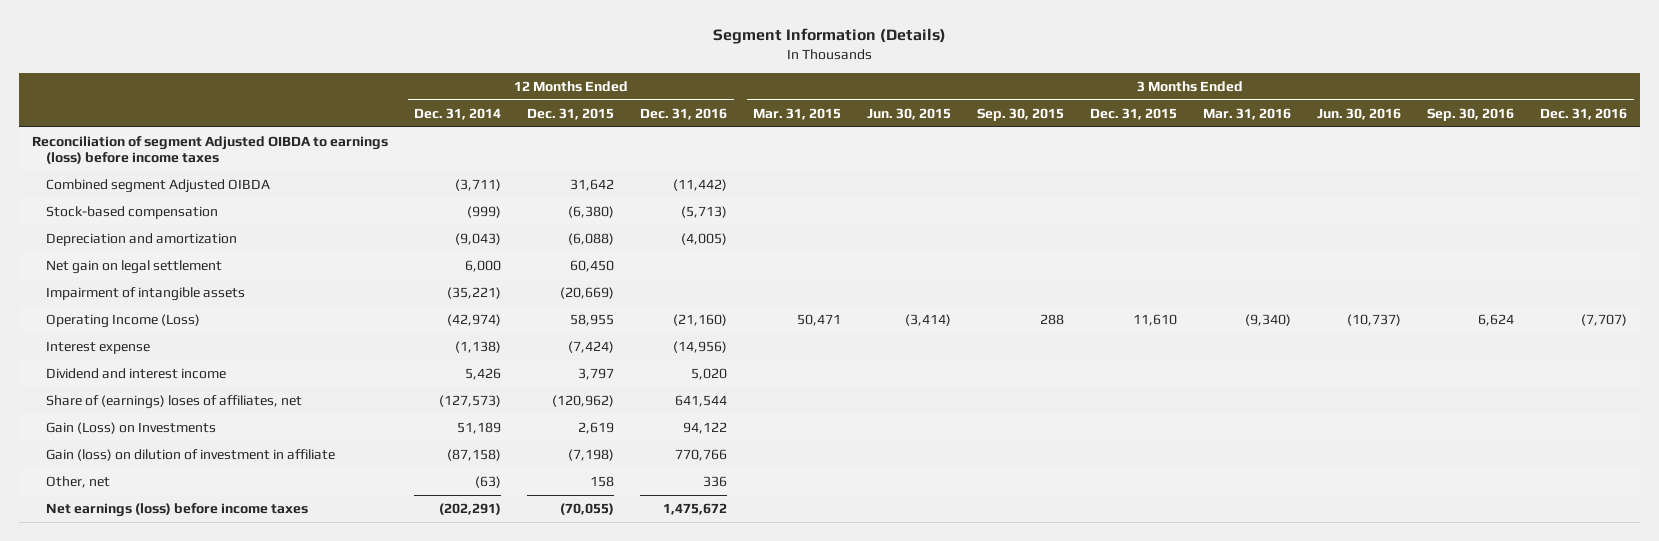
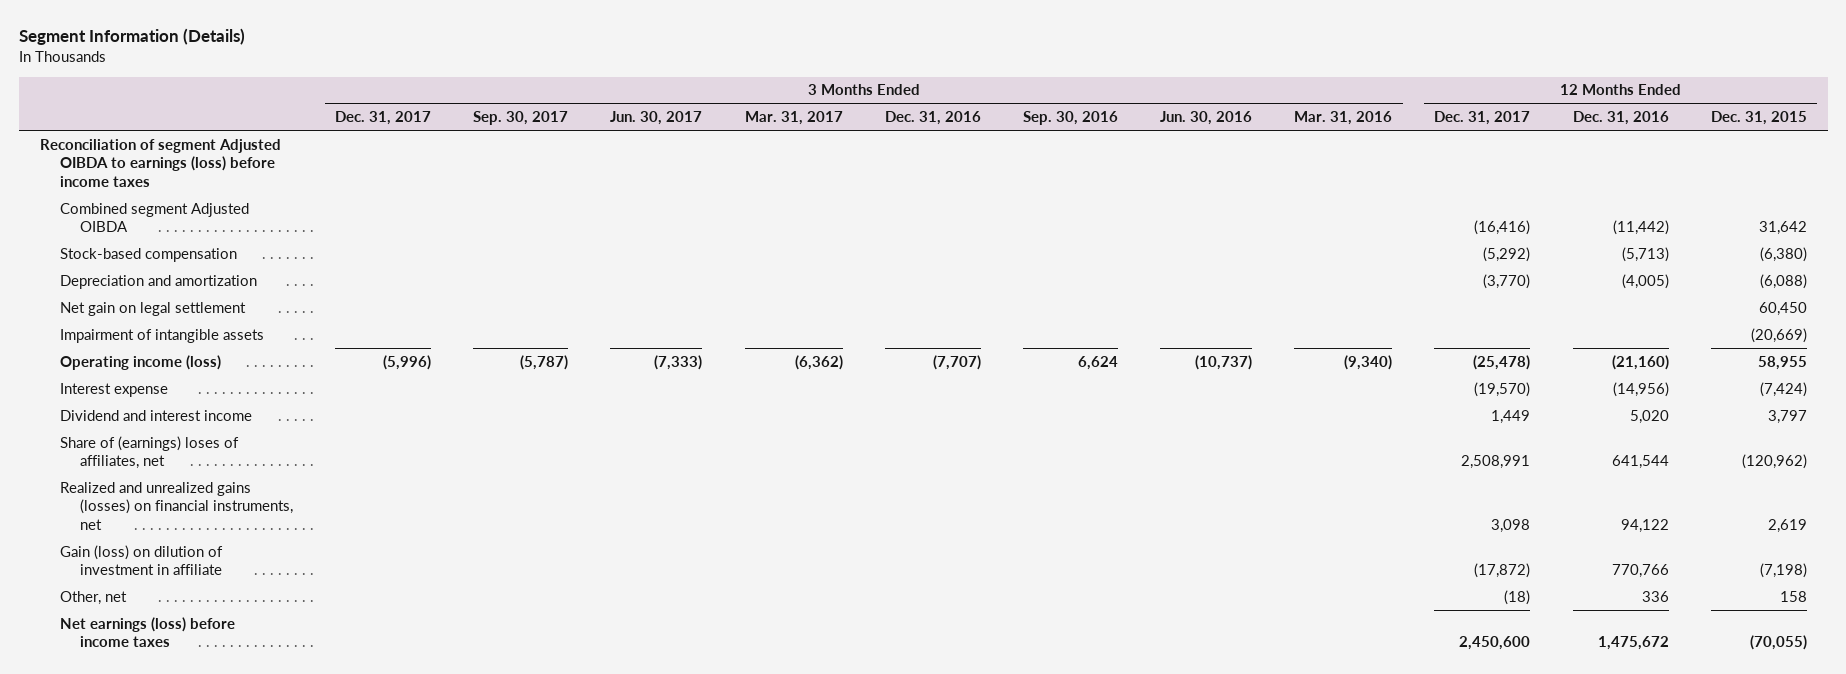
[414,107,502,120] Dec. 31, 2014 -> none
[753,107,842,120] Mar. 31, 2015 -> none
[867,107,952,120] Jun. 30, 2015 -> none
[977,107,1065,121] Sep. 30, 2015 -> none
[1090,107,1178,120] Dec. 31, 2015 -> none
none -> [335,111,432,126] Dec. 31, 2017
none -> [473,111,569,126] Sep. 30, 2017
none -> [610,111,703,126] Jun. 30, 2017
none -> [744,111,843,126] Mar. 31, 2017
none -> [1434,111,1531,126] Dec. 31, 2017
[46,313,201,328] Operating Income (Loss) -> [59,354,221,370] Operating income (loss)
[46,421,217,434] Gain (Loss) on Investments -> [59,481,294,530] Realized and unrealized gains (losses) on financial instruments, net

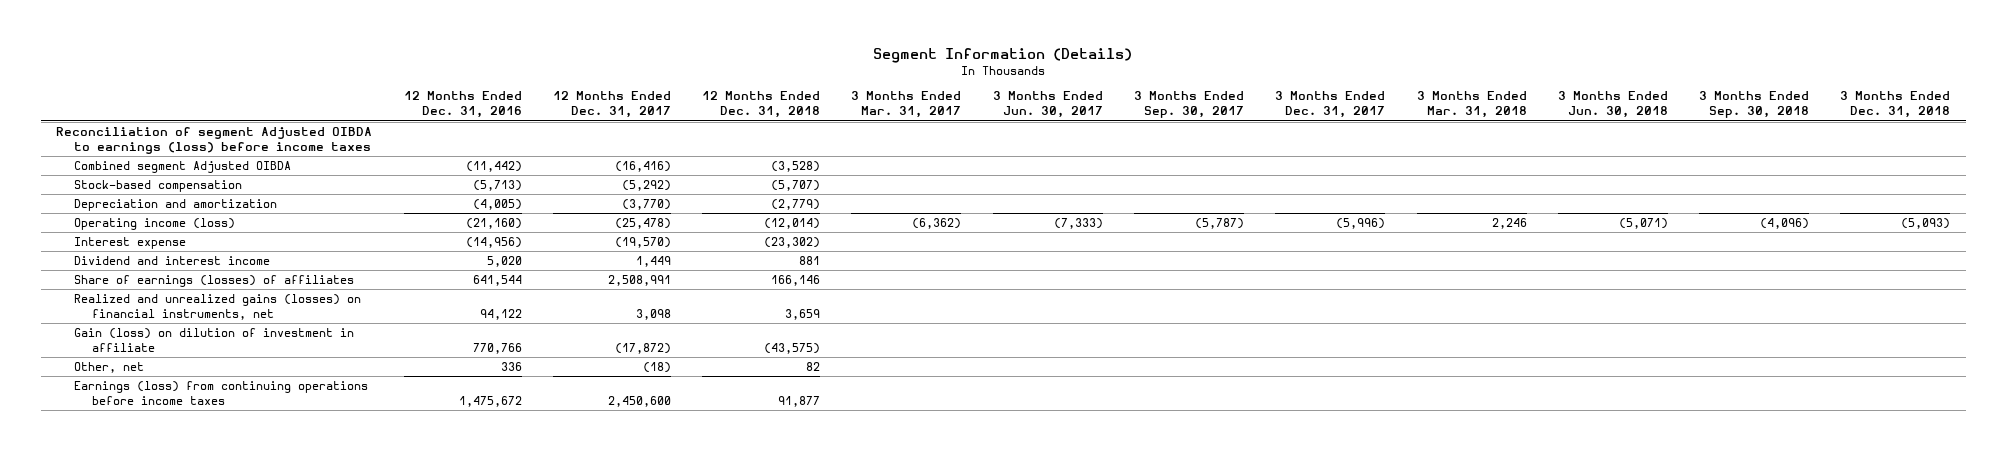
[884,111,981,126] Dec. 31, 2016 -> none
[1022,111,1118,126] Sep. 30, 2016 -> none
[1160,111,1253,126] Jun. 30, 2016 -> none
[1294,111,1393,126] Mar. 31, 2016 -> none
[1710,111,1807,126] Dec. 31, 2015 -> none
none -> [702,91,821,119] 12 Months Ended Dec. 31, 2018
none -> [1416,91,1527,119] 3 Months Ended Mar. 31, 2018
none -> [1557,91,1668,119] 3 Months Ended Jun. 30, 2018
none -> [1699,91,1810,119] 3 Months Ended Sep. 30, 2018
none -> [1840,91,1951,119] 3 Months Ended Dec. 31, 2018
[59,301,246,316] Net gain on legal settlement -> none
[59,328,264,343] Impairment of intangible assets -> none
[59,435,239,470] Share of (earnings) loses of affiliates, net -> [74,275,355,288] Share of earnings (losses) of affiliates
[59,616,235,648] Net earnings (loss) before income taxes -> [74,381,369,406] Earnings (loss) from continuing operations before income taxes

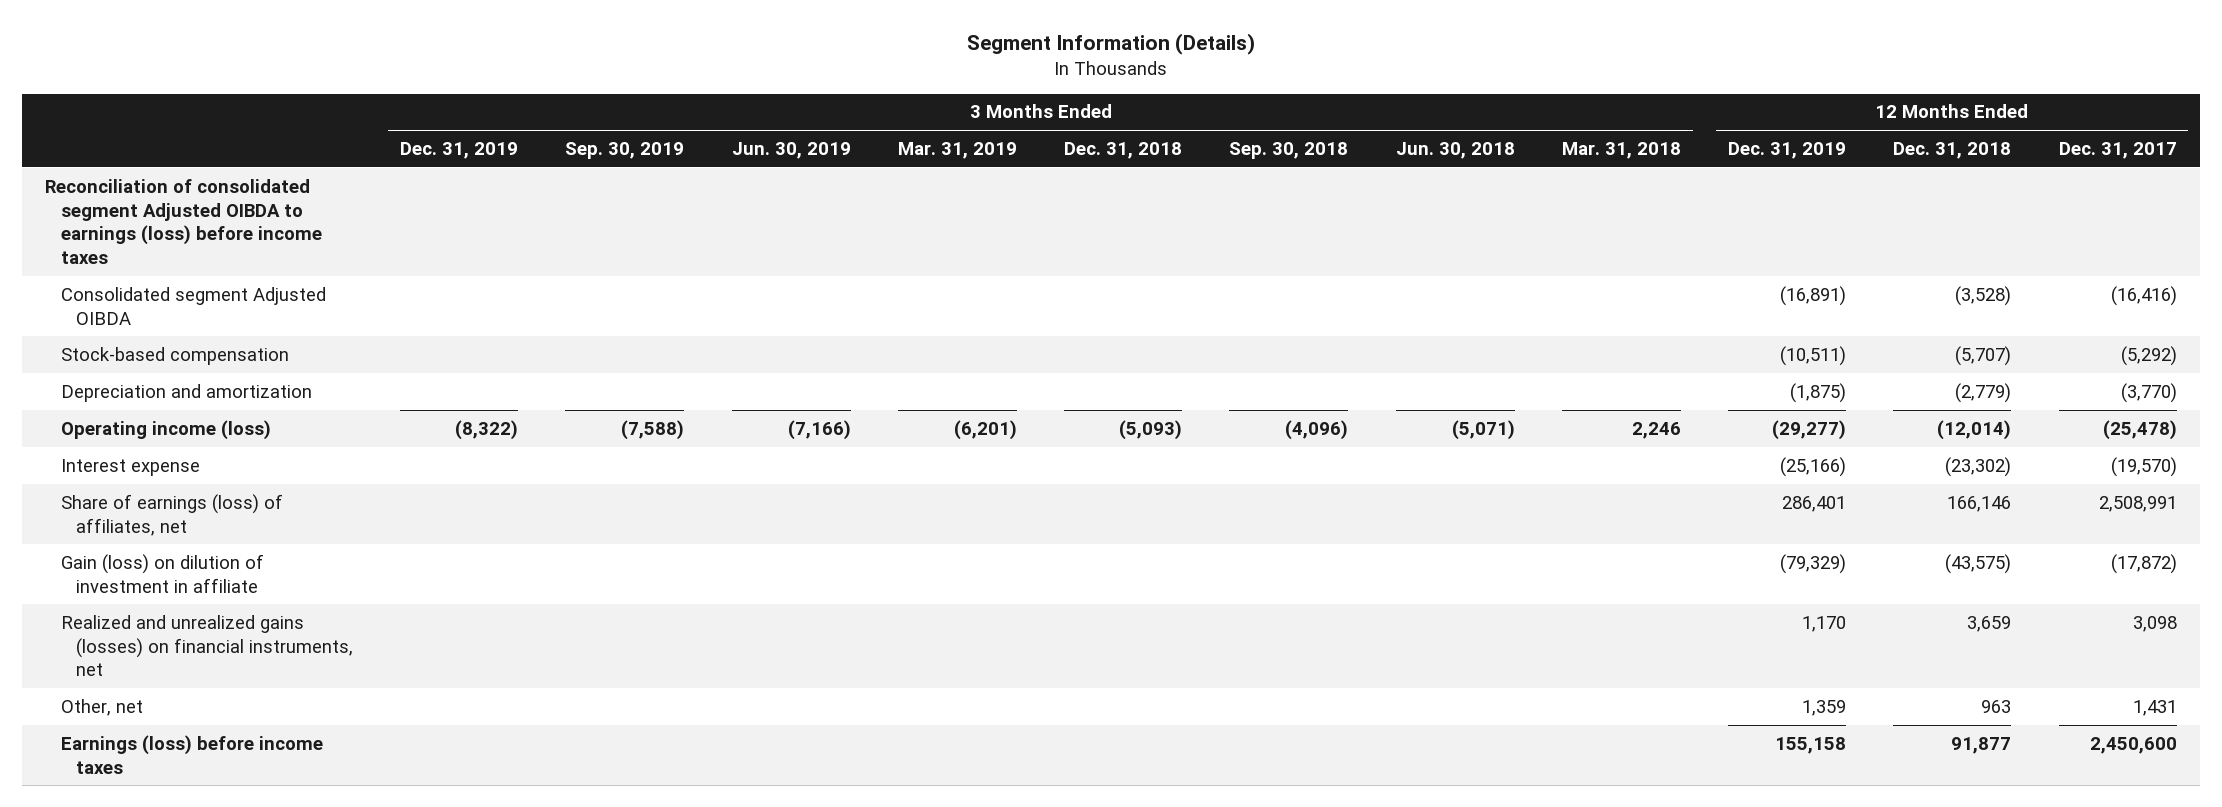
[403,91,522,119] 12 Months Ended Dec. 31, 2016 -> none
[851,91,962,119] 3 Months Ended Mar. 31, 2017 -> none
[992,91,1103,119] 3 Months Ended Jun. 30, 2017 -> none
[1134,91,1245,119] 3 Months Ended Sep. 30, 2017 -> none
[1275,91,1386,119] 3 Months Ended Dec. 31, 2017 -> none
none -> [400,141,519,159] Dec. 31, 2019
none -> [565,141,685,159] Sep. 30, 2019
none -> [731,141,851,159] Jun. 30, 2019
none -> [897,141,1017,159] Mar. 31, 2019
none -> [1728,141,1847,159] Dec. 31, 2019
[56,127,373,155] Reconciliation of segment Adjusted OIBDA to earnings (loss) before income taxes -> [45,178,322,265] Reconciliation of consolidated segment Adjusted OIBDA to earnings (loss) before income taxes
[74,161,292,174] Combined segment Adjusted OIBDA -> [60,286,326,325] Consolidated segment Adjusted OIBDA
[74,256,271,266] Dividend and interest income -> none
[74,275,355,288] Share of earnings (losses) of affiliates -> [60,493,283,536] Share of earnings (loss) of affiliates, net
[74,294,362,321] Realized and unrealized gains (losses) on financial instruments, net -> [60,614,354,677] Realized and unrealized gains (losses) on financial instruments, net
[642,362,671,374] (18) -> [2132,699,2177,716] 1,431
[806,362,821,372] 82 -> [1981,699,2012,713] 963
[74,381,369,406] Earnings (loss) from continuing operations before income taxes -> [60,734,323,774] Earnings (loss) before income taxes

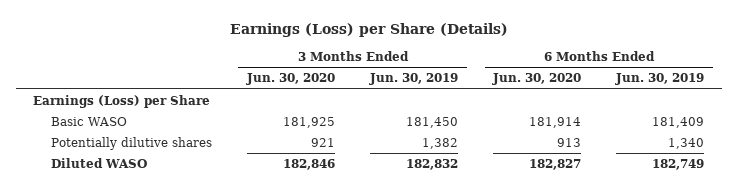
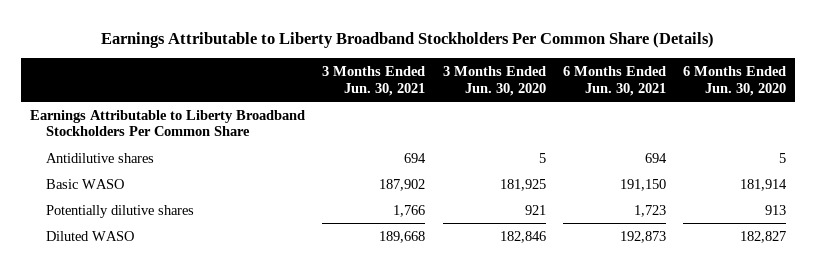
[229,23,508,38] Earnings (Loss) per Share (Details) -> [101,31,715,48] Earnings Attributable to Liberty Broadband Stockholders Per Common Share (Details)
[369,73,459,86] Jun. 30, 2019 -> none
[615,73,705,86] Jun. 30, 2019 -> none
none -> [322,65,426,96] 3 Months Ended Jun. 30, 2021
none -> [562,65,666,96] 6 Months Ended Jun. 30, 2021
[33,95,211,109] Earnings (Loss) per Share -> [29,109,305,137] Earnings Attributable to Liberty Broadband Stockholders Per Common Share
none -> [46,152,155,163] Antidilutive shares

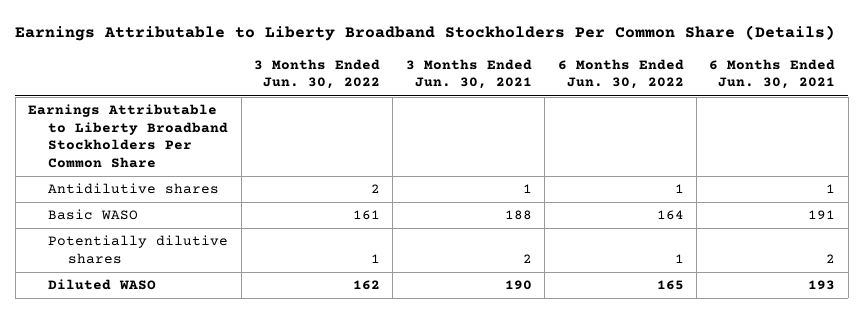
[442,65,546,96] 3 Months Ended Jun. 30, 2020 -> none
[683,65,787,96] 6 Months Ended Jun. 30, 2020 -> none
none -> [253,59,380,90] 3 Months Ended Jun. 30, 2022
none -> [557,59,684,90] 6 Months Ended Jun. 30, 2022
[404,152,427,163] 694 -> [522,184,532,194] 1
[644,152,667,163] 694 -> [826,184,836,194] 1
[379,178,426,191] 187,902 -> [504,210,532,221] 188
[619,178,666,191] 191,150 -> [808,210,836,221] 191
[393,204,426,217] 1,766 -> [522,253,532,263] 2
[633,204,666,217] 1,723 -> [826,253,836,263] 2
[379,230,426,243] 189,668 -> [504,280,532,291] 190
[619,230,666,243] 192,873 -> [808,280,836,291] 193

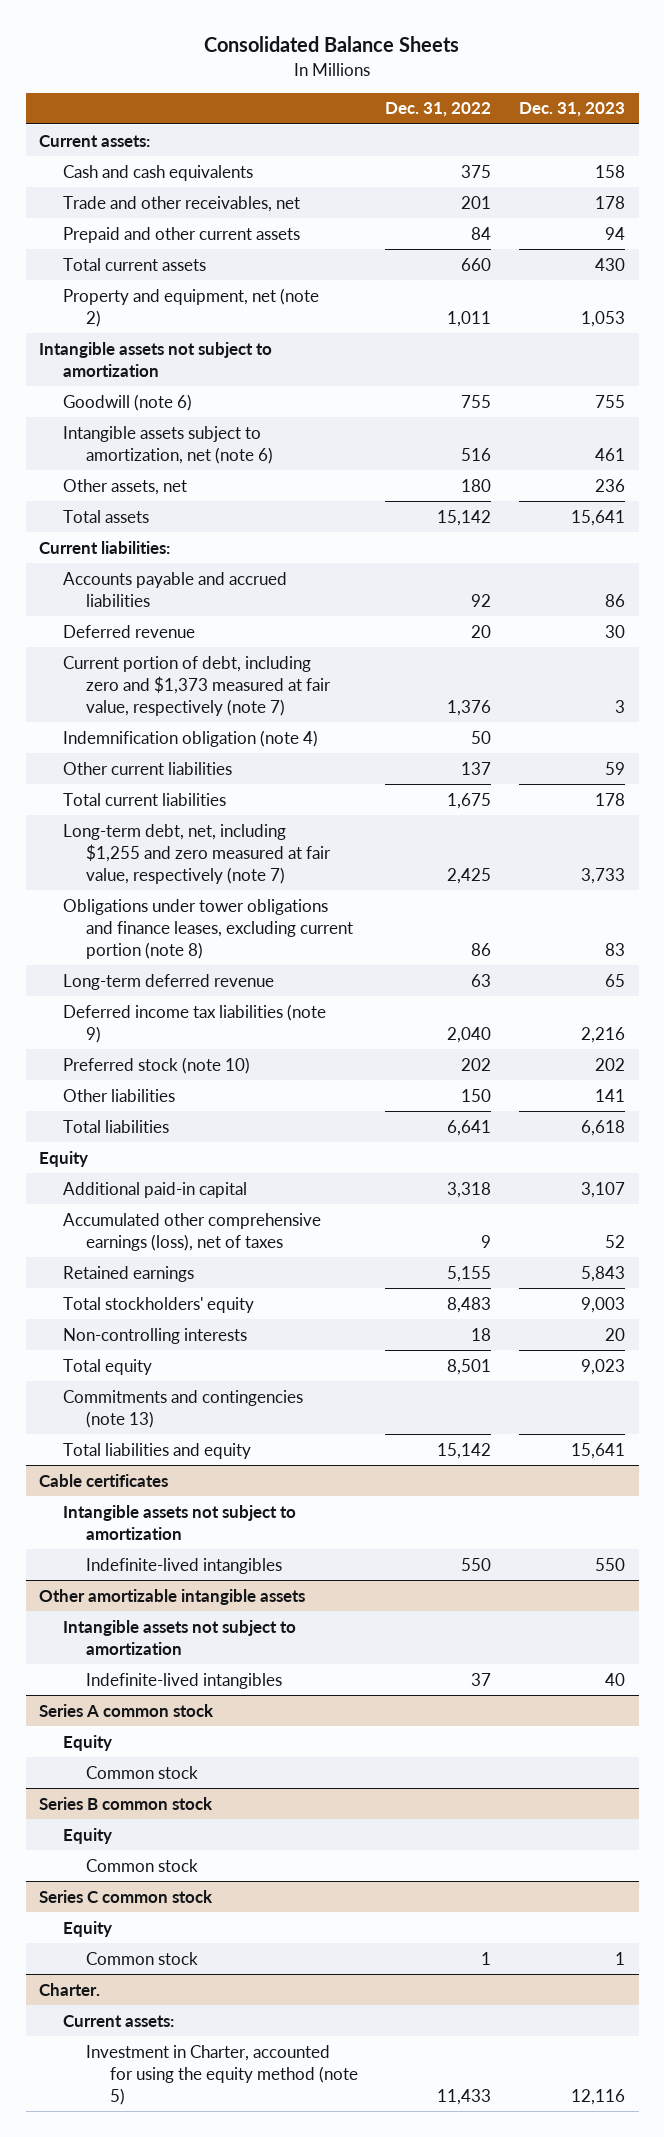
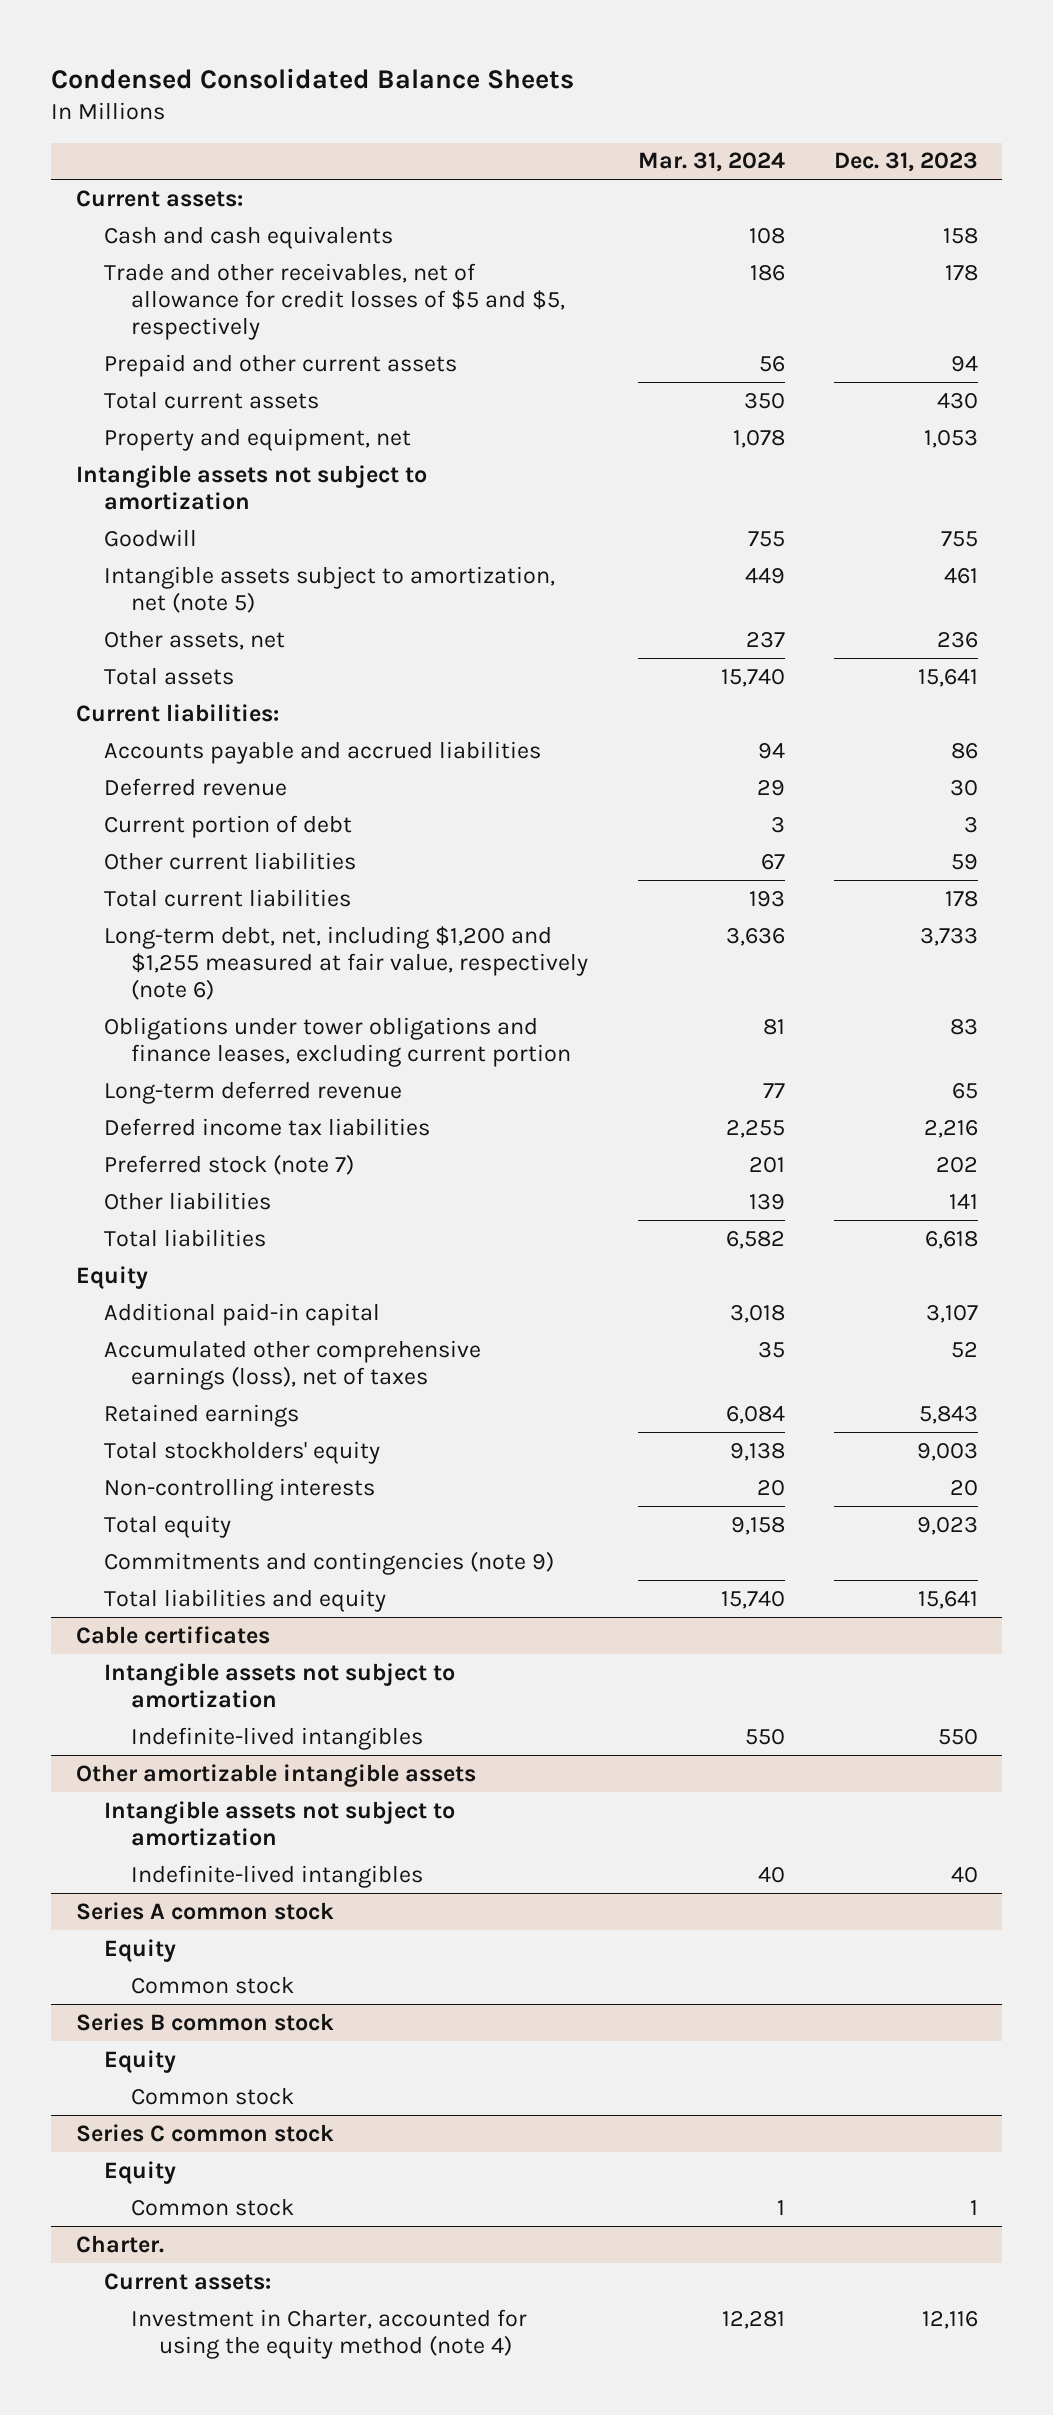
[204,36,460,53] Consolidated Balance Sheets -> [51,67,575,89] Condensed Consolidated Balance Sheets
[385,102,492,118] Dec. 31, 2022 -> none
none -> [637,152,785,173] Mar. 31, 2024
[62,195,300,212] Trade and other receivables, net -> [103,262,566,341] Trade and other receivables, net of allowance for credit losses of $5 and $5, respectively
[62,287,319,327] Property and equipment, net (note 2) -> [103,427,411,451] Property and equipment, net
[62,393,192,411] Goodwill (note 6) -> [103,528,197,547] Goodwill
[62,425,274,464] Intangible assets subject to amortization, net (note 6) -> [103,565,555,613] Intangible assets subject to amortization, net (note 5)
[62,729,318,747] Indemnification obligation (note 4) -> none
[62,655,332,716] Current portion of debt, including zero and $1,373 measured at fair value, respectively (note 7) -> [103,814,352,838] Current portion of debt
[62,823,332,884] Long-term debt, net, including $1,255 and zero measured at fair value, respectively (note 7) -> [103,925,589,1001] Long-term debt, net, including $1,200 and $1,255 measured at fair value, respectively (note 6)
[62,898,354,959] Obligations under tower obligations and finance leases, excluding current portion (note 8) -> [103,1016,572,1067] Obligations under tower obligations and finance leases, excluding current portion
[62,1003,326,1043] Deferred income tax liabilities (note 9) -> [103,1117,430,1136] Deferred income tax liabilities
[62,1056,250,1074] Preferred stock (note 10) -> [103,1153,354,1175] Preferred stock (note 7)
[62,1389,303,1428] Commitments and contingencies (note 13) -> [103,1550,554,1575] Commitments and contingencies (note 9)
[86,2044,358,2105] Investment in Charter, accounted for using the equity method (note 5) -> [131,2308,528,2359] Investment in Charter, accounted for using the equity method (note 4)

